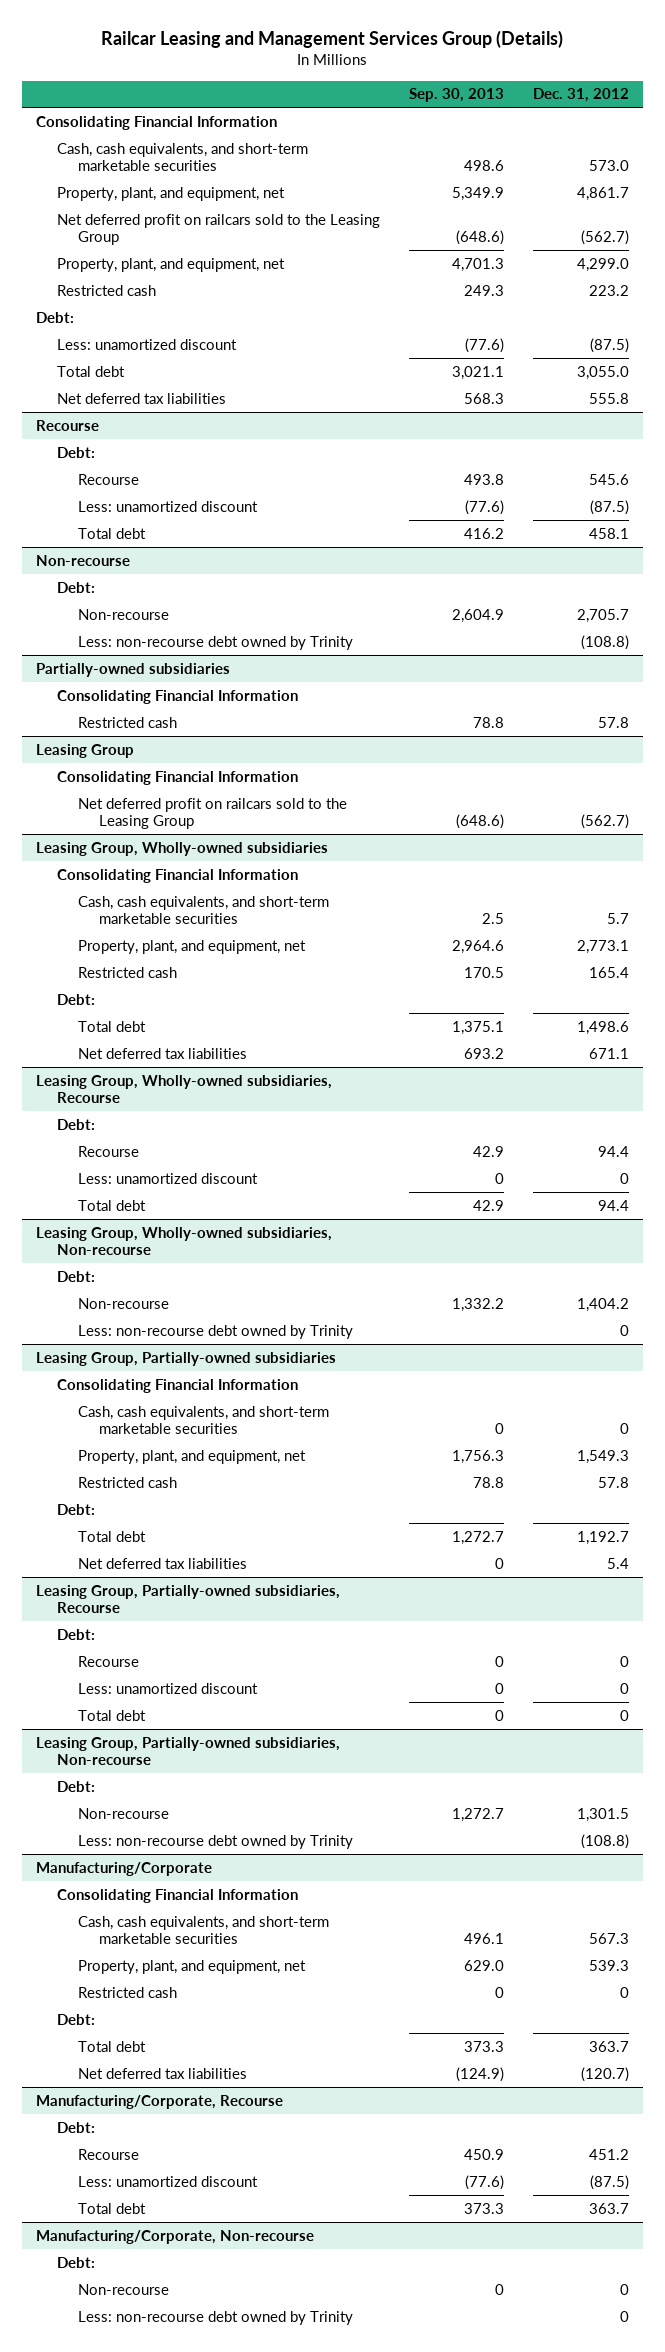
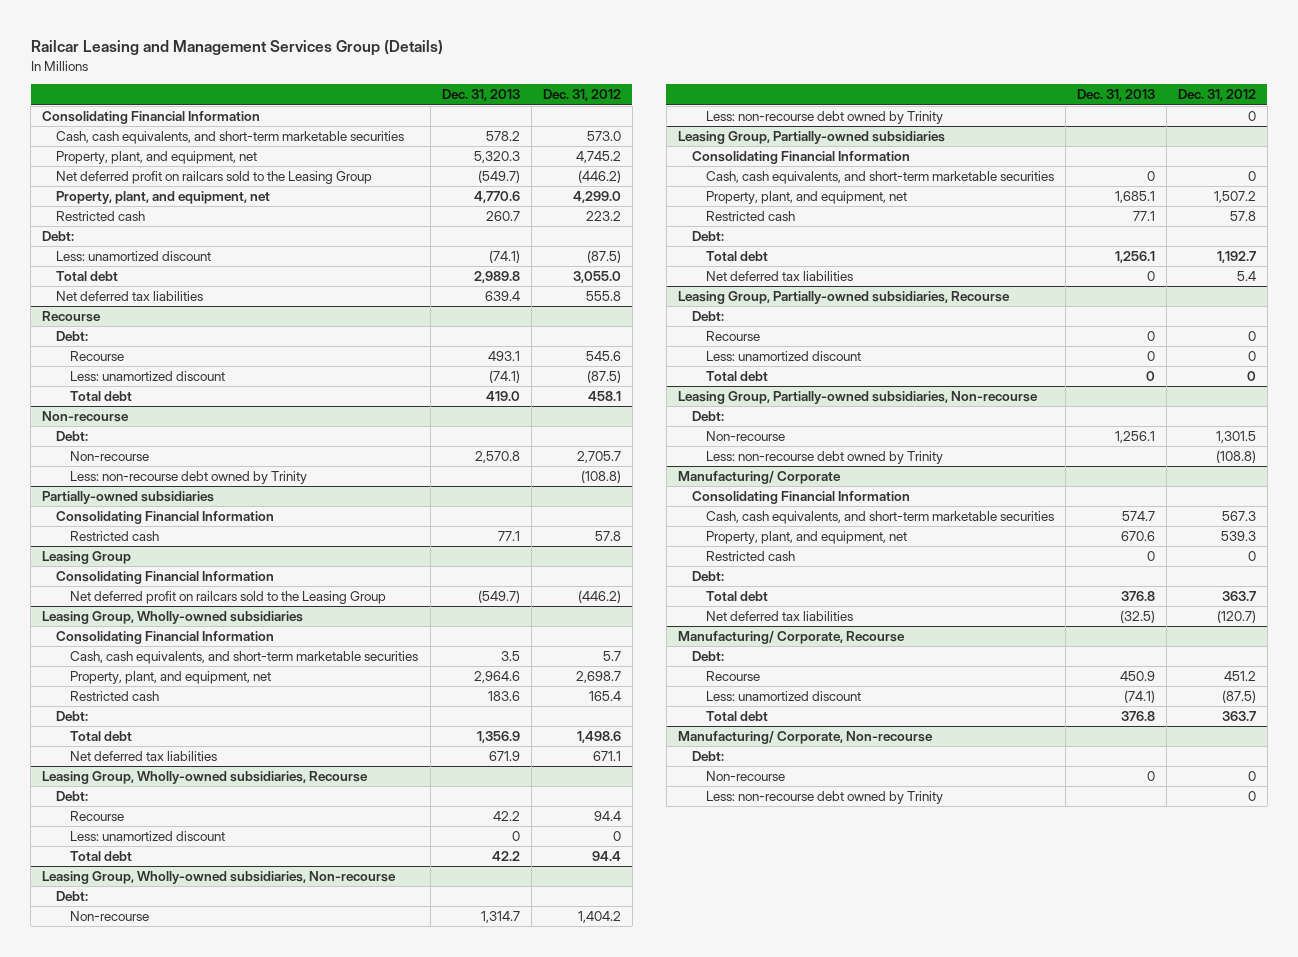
[408,88,504,103] Sep. 30, 2013 -> none
none -> [441,89,520,102] Dec. 31, 2013
[576,186,629,201] 4,861.7 -> [575,151,621,164] 4,745.2
[580,230,629,246] (562.7) -> [577,170,621,184] (446.2)
[580,814,629,830] (562.7) -> [577,590,621,604] (446.2)
[576,939,629,954] 2,773.1 -> [575,671,621,684] 2,698.7
[576,1449,629,1464] 1,549.3 -> [1213,191,1256,204] 1,507.2
[36,1861,213,1876] Manufacturing/Corporate -> [677,471,841,485] Manufacturing/ Corporate
[36,2094,284,2109] Manufacturing/Corporate, Recourse -> [677,631,905,645] Manufacturing/ Corporate, Recourse
[36,2229,315,2244] Manufacturing/Corporate, Non-recourse -> [677,731,933,745] Manufacturing/ Corporate, Non-recourse

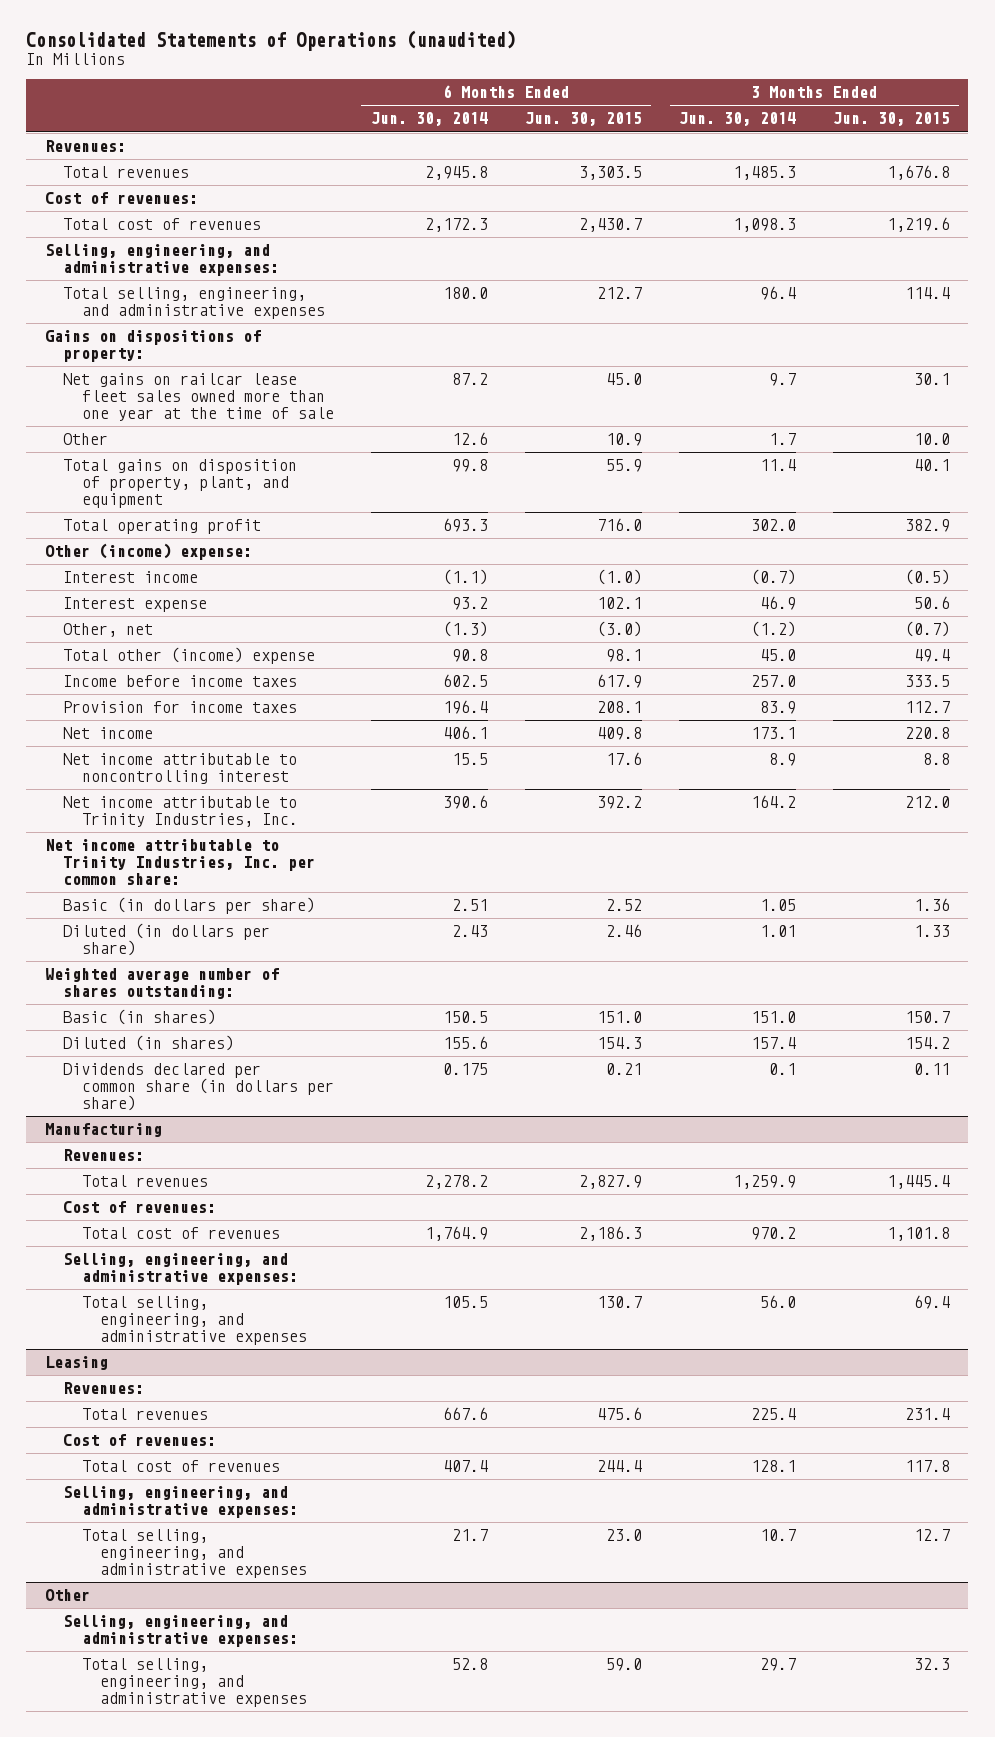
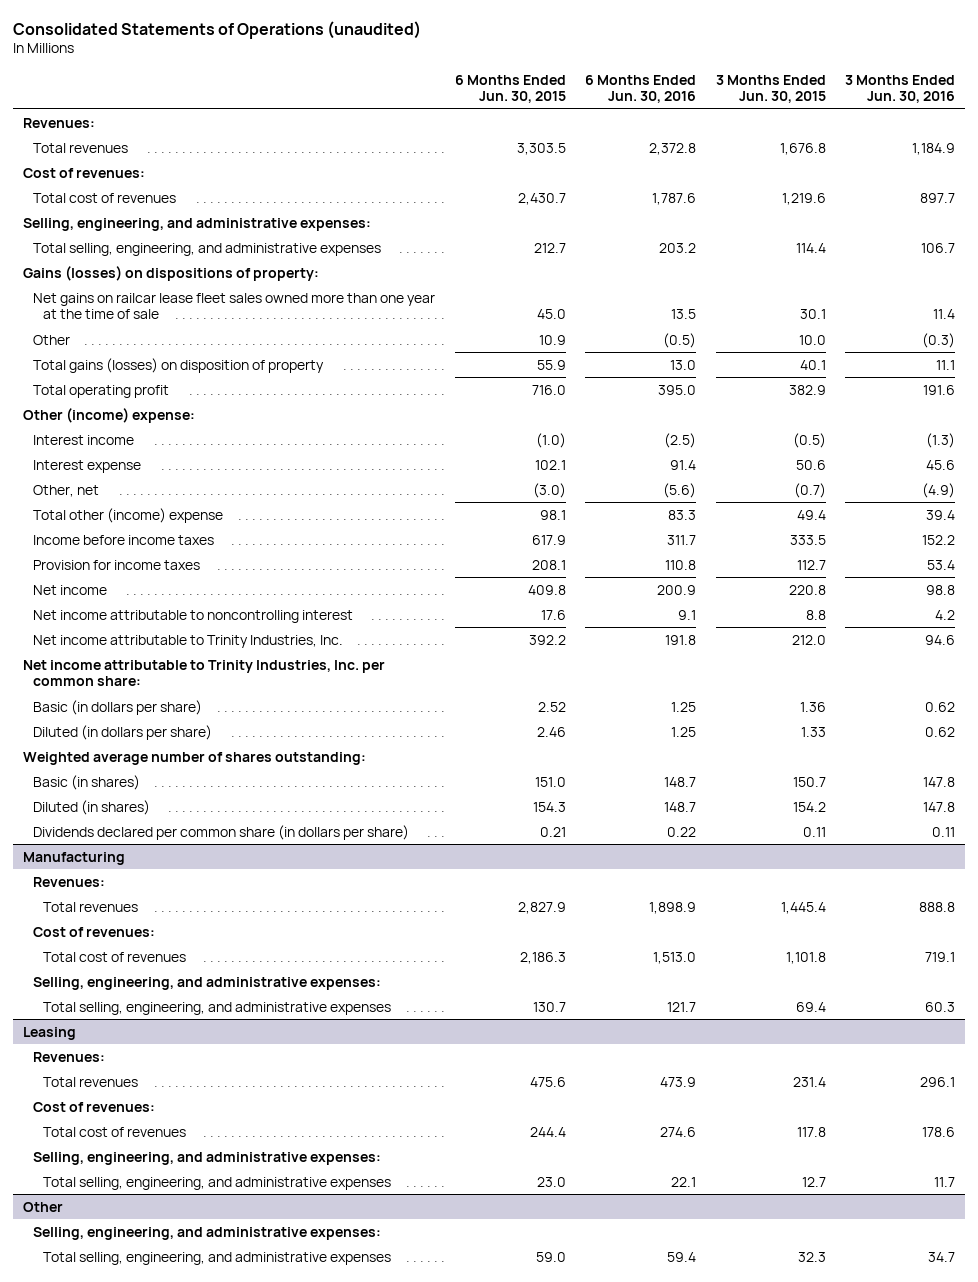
[370,112,488,127] Jun. 30, 2014 -> none
[678,112,796,127] Jun. 30, 2014 -> none
none -> [585,74,697,104] 6 Months Ended Jun. 30, 2016
none -> [845,74,956,104] 3 Months Ended Jun. 30, 2016
[44,330,261,363] Gains on dispositions of property: -> [23,265,320,281] Gains (losses) on dispositions of property:
[63,459,298,509] Total gains on disposition of property, plant, and equipment -> [33,357,325,373] Total gains (losses) on disposition of property

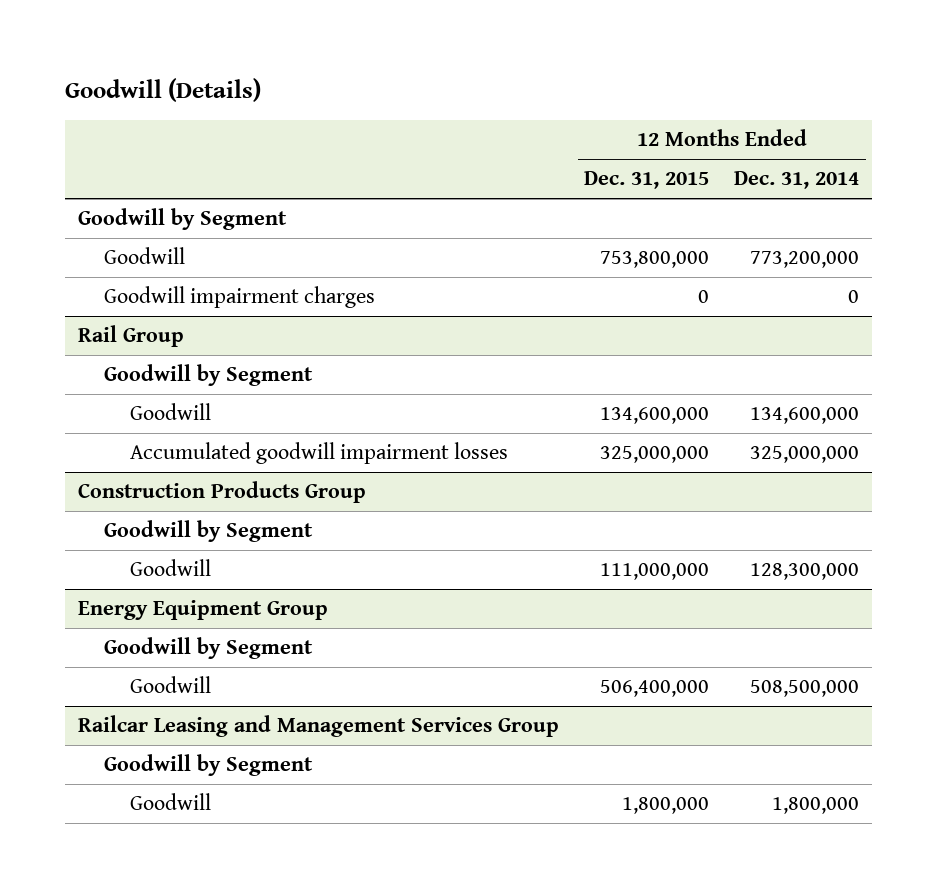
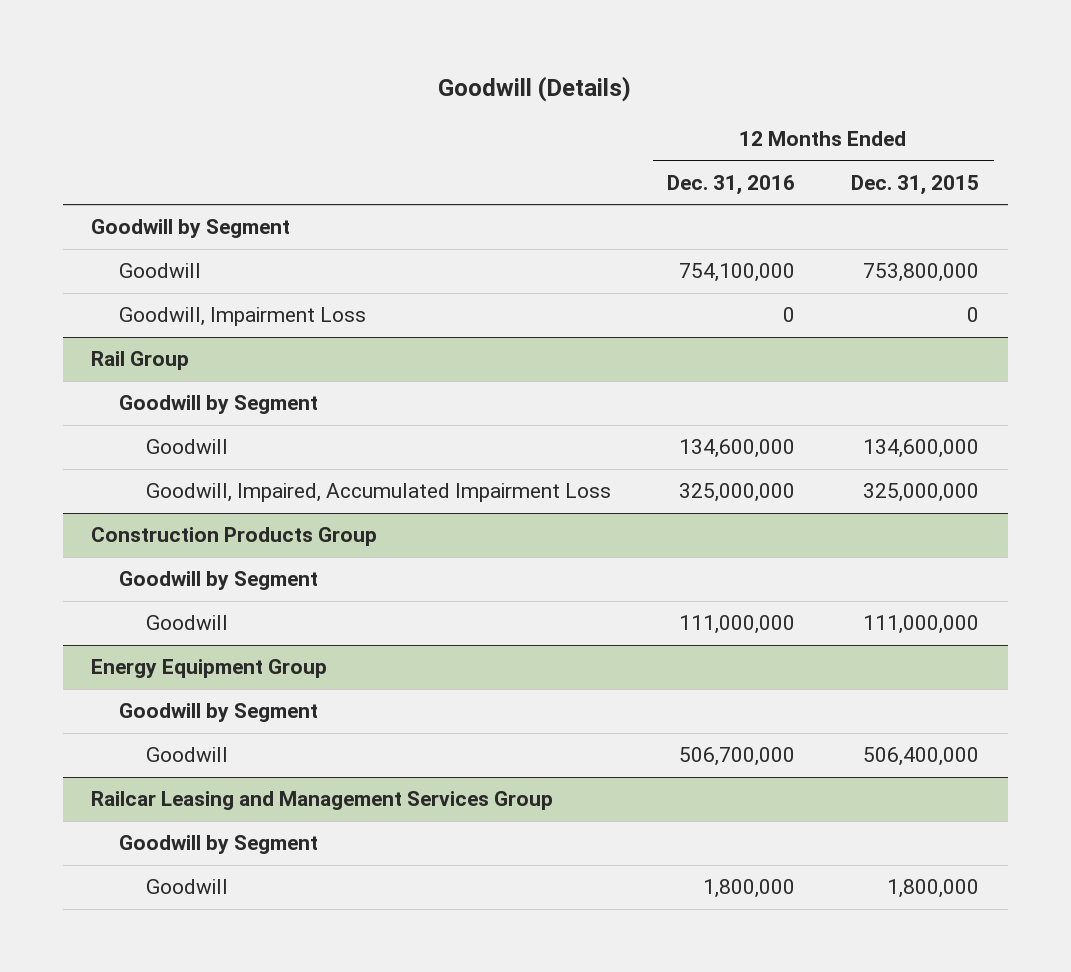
[734,171,860,190] Dec. 31, 2014 -> none
none -> [667,174,796,195] Dec. 31, 2016
[103,286,375,309] Goodwill impairment charges -> [118,307,366,327] Goodwill, Impairment Loss
[129,442,508,465] Accumulated goodwill impairment losses -> [146,483,612,503] Goodwill, Impaired, Accumulated Impairment Loss

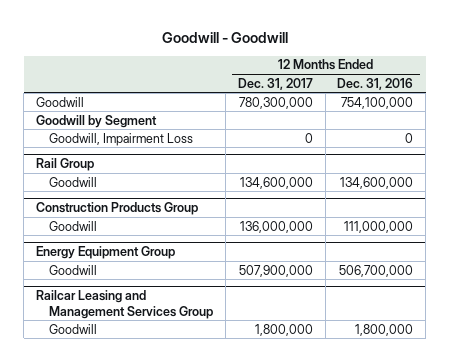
[438,75,632,102] Goodwill (Details) -> [161,32,288,44] Goodwill - Goodwill
[851,174,980,195] Dec. 31, 2015 -> none
none -> [237,77,313,90] Dec. 31, 2017
[91,219,291,239] Goodwill by Segment -> [36,114,158,128] Goodwill by Segment
[118,395,318,415] Goodwill by Segment -> none
[146,483,612,503] Goodwill, Impaired, Accumulated Impairment Loss -> none
[118,571,318,591] Goodwill by Segment -> none
[118,703,318,723] Goodwill by Segment -> none
[118,835,318,855] Goodwill by Segment -> none

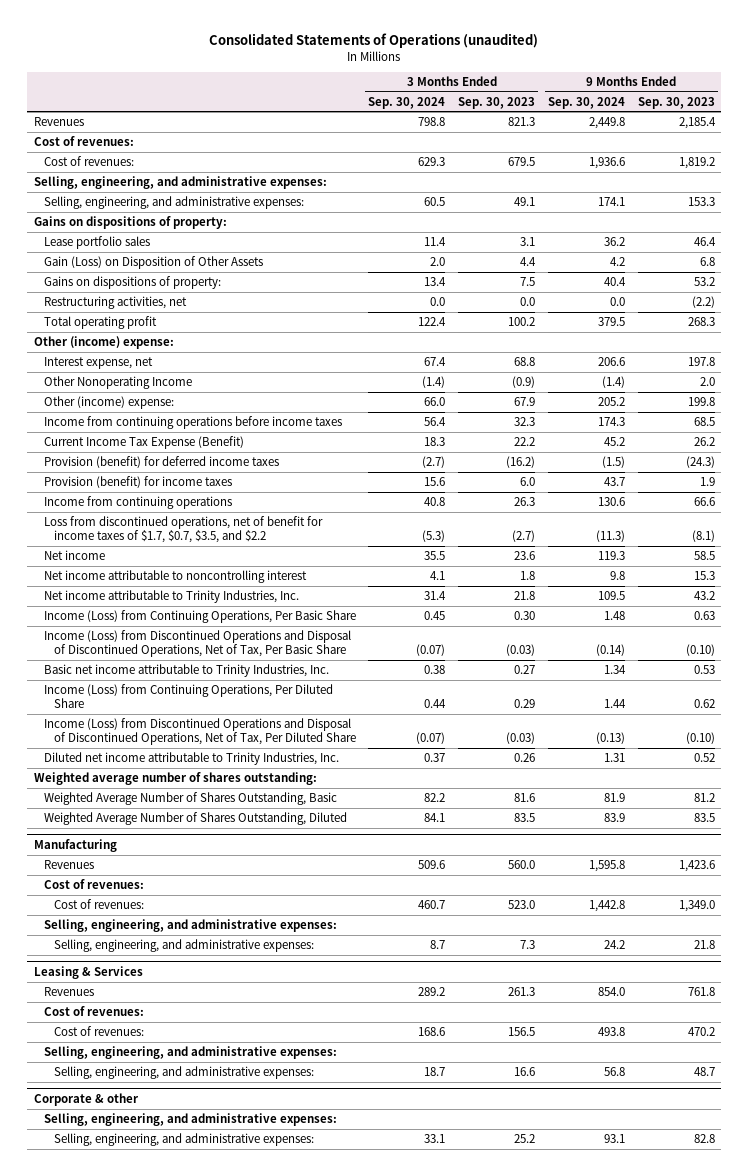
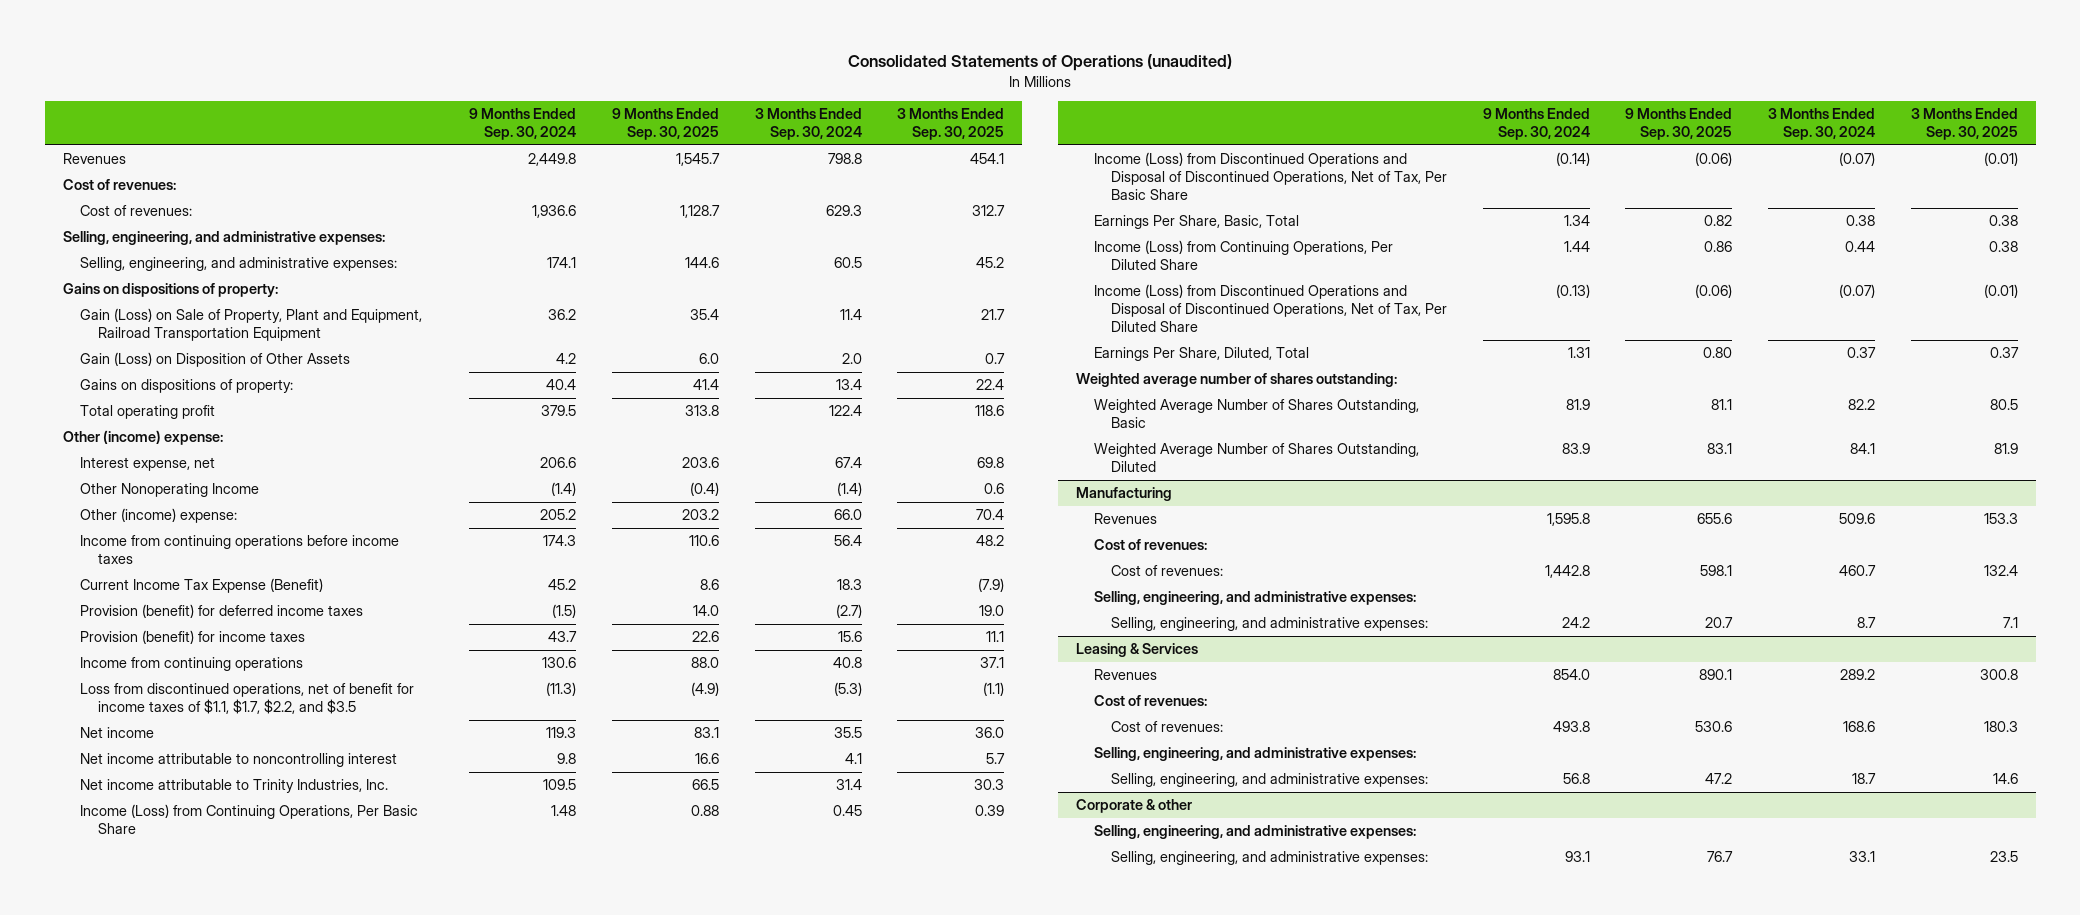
[458,96,536,109] Sep. 30, 2023 -> none
[637,96,715,109] Sep. 30, 2023 -> none
none -> [612,108,720,141] 9 Months Ended Sep. 30, 2025
none -> [897,108,1005,141] 3 Months Ended Sep. 30, 2025
[43,236,150,250] Lease portfolio sales -> [80,308,423,342] Gain (Loss) on Sale of Property, Plant and Equipment, Railroad Transportation Equipment
[43,296,187,310] Restructuring activities, net -> none
[43,516,323,543] Loss from discontinued operations, net of benefit for income taxes of $1.7, $0.7, $3.5, and $2.2 -> [80,683,415,715] Loss from discontinued operations, net of benefit for income taxes of $1.1, $1.7, $2.2, and $3.5
[43,664,329,678] Basic net income attributable to Trinity Industries, Inc. -> [1093,215,1299,230] Earnings Per Share, Basic, Total
[43,752,339,766] Diluted net income attributable to Trinity Industries, Inc. -> [1093,347,1309,362] Earnings Per Share, Diluted, Total

